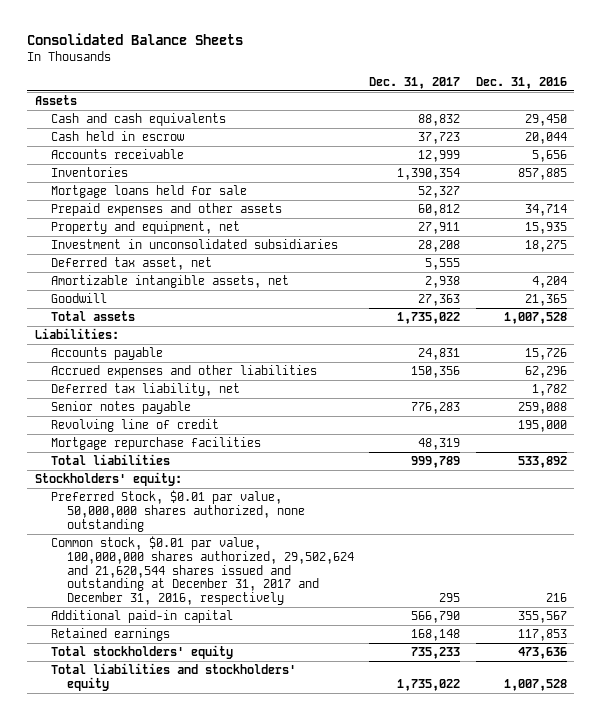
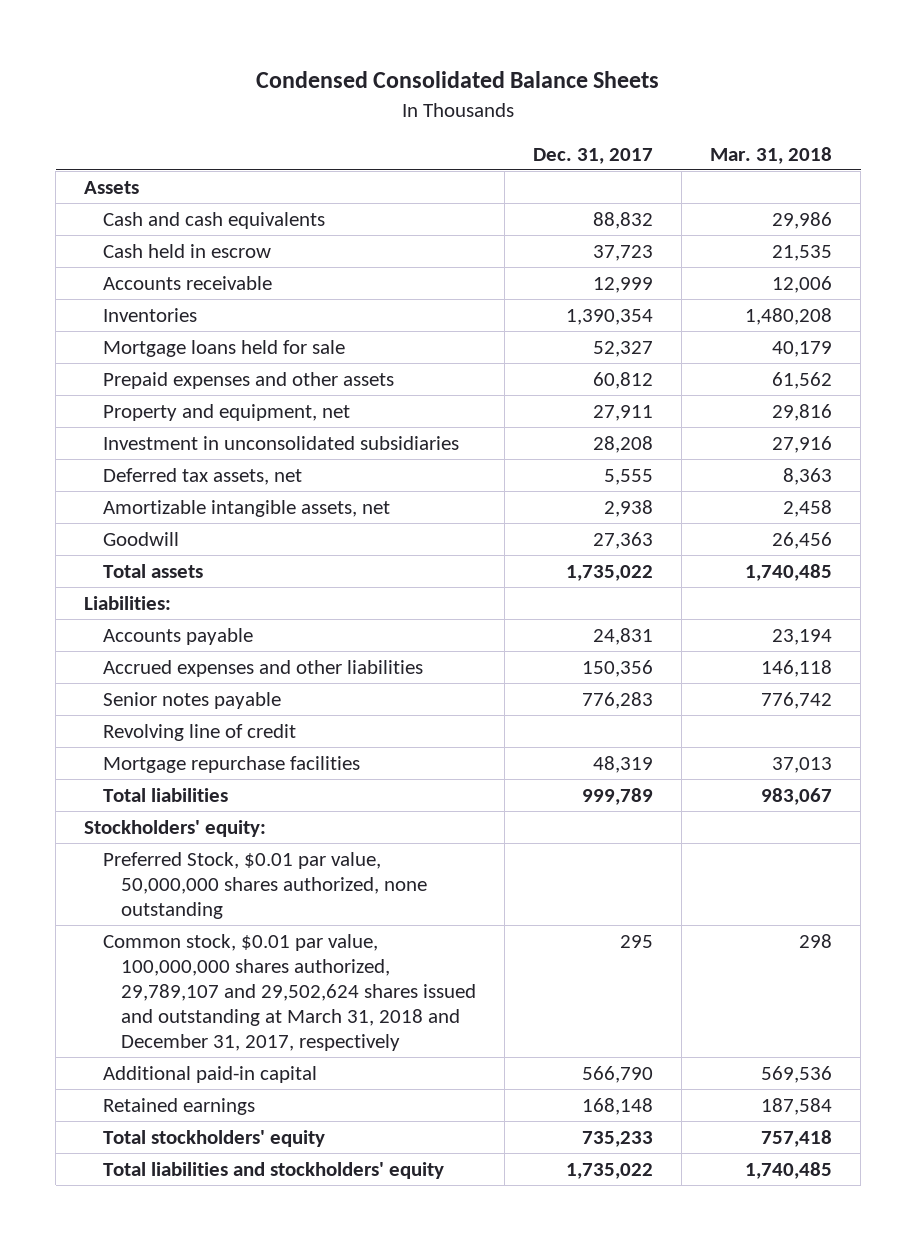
[27,33,244,46] Consolidated Balance Sheets -> [256,71,660,89] Condensed Consolidated Balance Sheets
[475,76,567,89] Dec. 31, 2016 -> none
none -> [710,146,833,164] Mar. 31, 2018
[50,257,212,271] Deferred tax asset, net -> [102,467,302,485] Deferred tax assets, net
[50,383,240,397] Deferred tax liability, net -> none
[50,536,354,606] Common stock, $0.01 par value, 100,000,000 shares authorized, 29,502,624 and 21,620,544 shares issued and outstanding at December 31, 2017 and December 31, 2016, respectively -> [102,933,477,1052] Common stock, $0.01 par value, 100,000,000 shares authorized, 29,789,107 and 29,502,624 shares issued and outstanding at March 31, 2018 and December 31, 2017, respectively

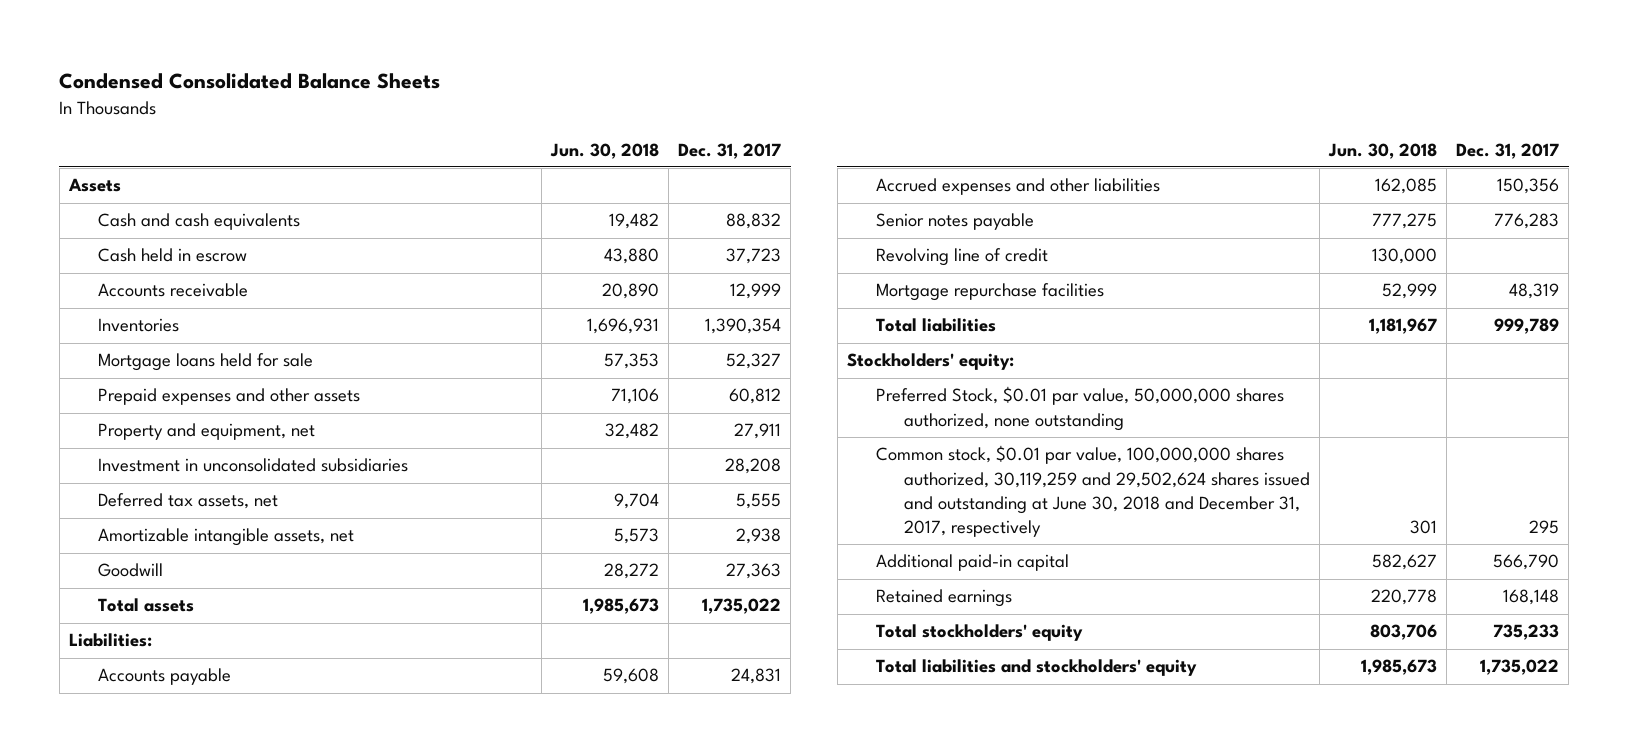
[710,146,833,164] Mar. 31, 2018 -> none
none -> [550,142,660,159] Jun. 30, 2018
[102,933,477,1052] Common stock, $0.01 par value, 100,000,000 shares authorized, 29,789,107 and 29,502,624 shares issued and outstanding at March 31, 2018 and December 31, 2017, respectively -> [875,445,1311,537] Common stock, $0.01 par value, 100,000,000 shares authorized, 30,119,259 and 29,502,624 shares issued and outstanding at June 30, 2018 and December 31, 2017, respectively

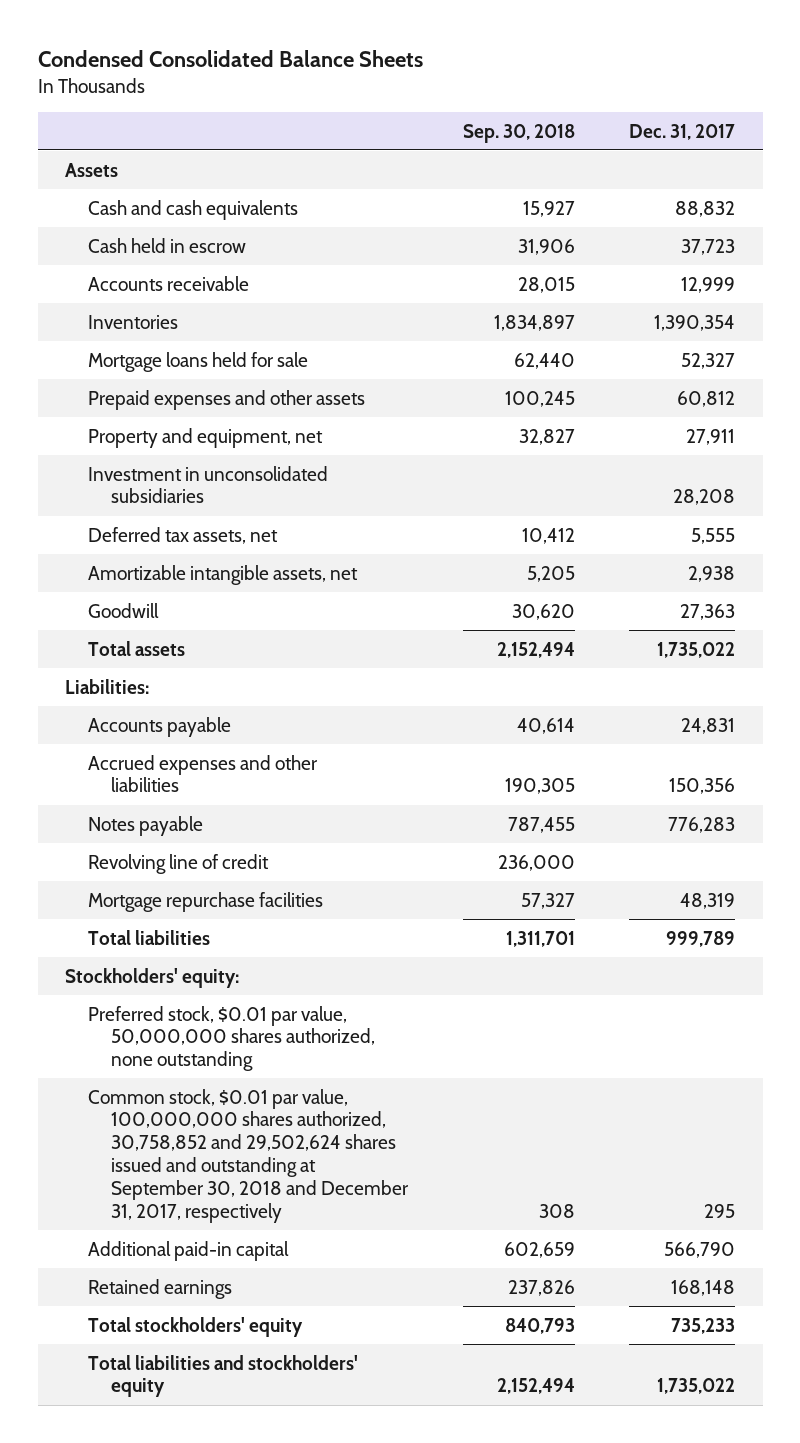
[550,142,660,159] Jun. 30, 2018 -> none
none -> [462,123,575,143] Sep. 30, 2018
[875,213,1034,231] Senior notes payable -> [88,815,204,836] Notes payable
[875,386,1284,431] Preferred Stock, $0.01 par value, 50,000,000 shares authorized, none outstanding -> [88,1005,376,1072] Preferred stock, $0.01 par value, 50,000,000 shares authorized, none outstanding
[875,445,1311,537] Common stock, $0.01 par value, 100,000,000 shares authorized, 30,119,259 and 29,502,624 shares issued and outstanding at June 30, 2018 and December 31, 2017, respectively -> [88,1088,410,1224] Common stock, $0.01 par value, 100,000,000 shares authorized, 30,758,852 and 29,502,624 shares issued and outstanding at September 30, 2018 and December 31, 2017, respectively

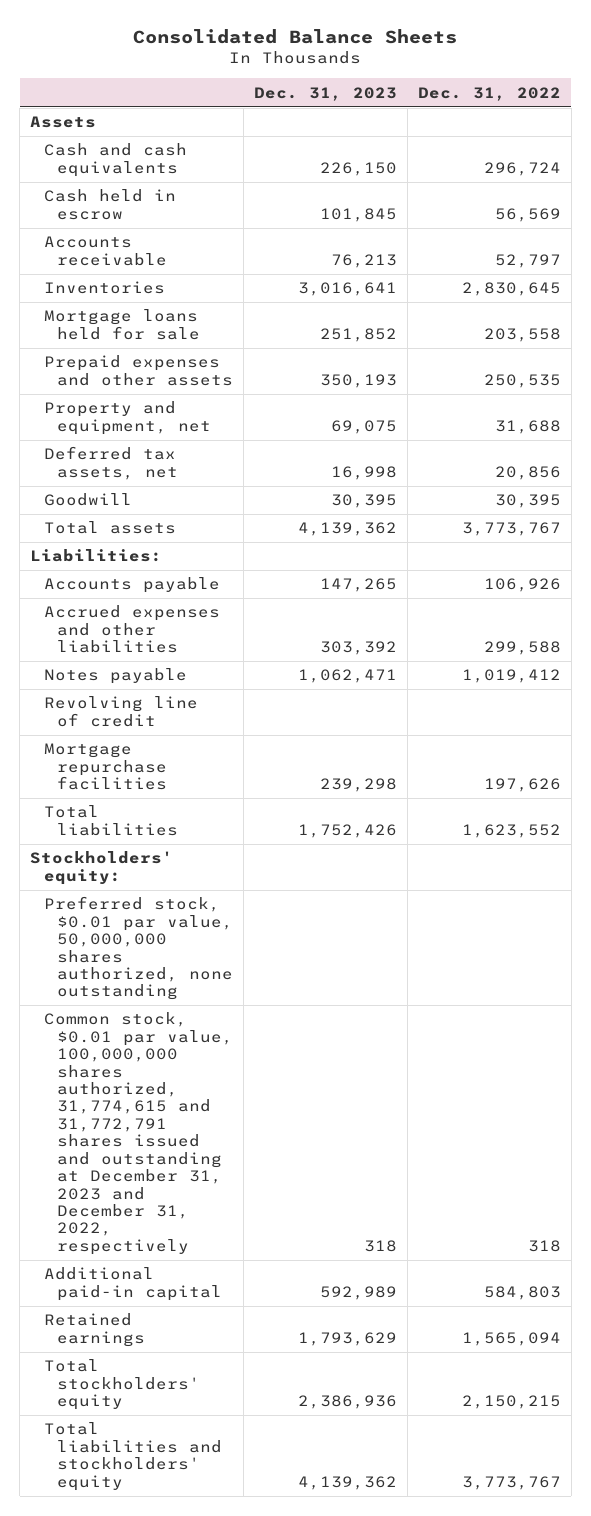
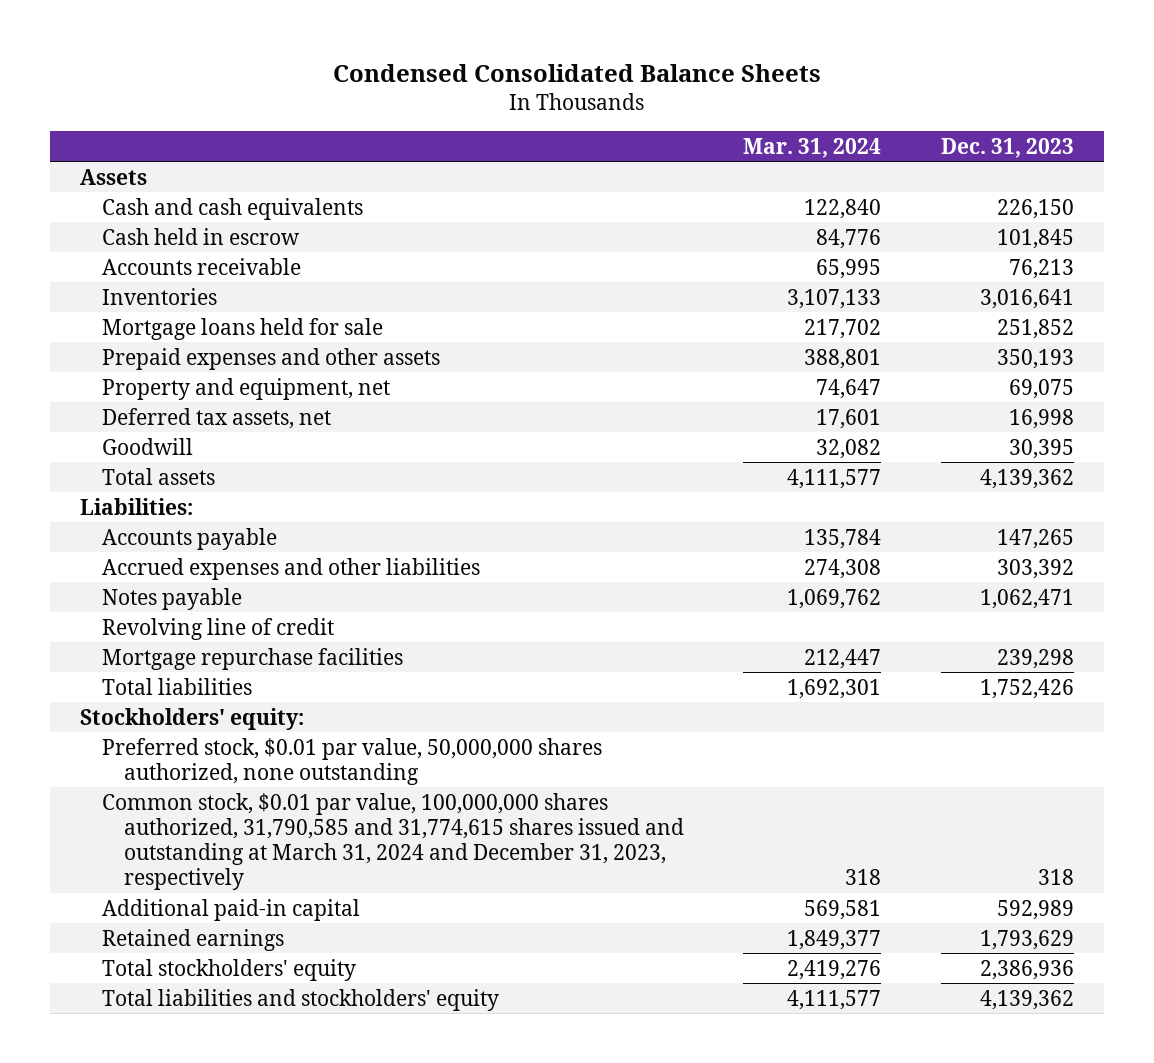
[133,29,458,45] Consolidated Balance Sheets -> [332,63,821,82] Condensed Consolidated Balance Sheets
[417,86,561,101] Dec. 31, 2022 -> none
none -> [743,137,882,158] Mar. 31, 2024
[43,1012,234,1255] Common stock, $0.01 par value, 100,000,000 shares authorized, 31,774,615 and 31,772,791 shares issued and outstanding at December 31, 2023 and December 31, 2022, respectively -> [101,792,684,891] Common stock, $0.01 par value, 100,000,000 shares authorized, 31,790,585 and 31,774,615 shares issued and outstanding at March 31, 2024 and December 31, 2023, respectively

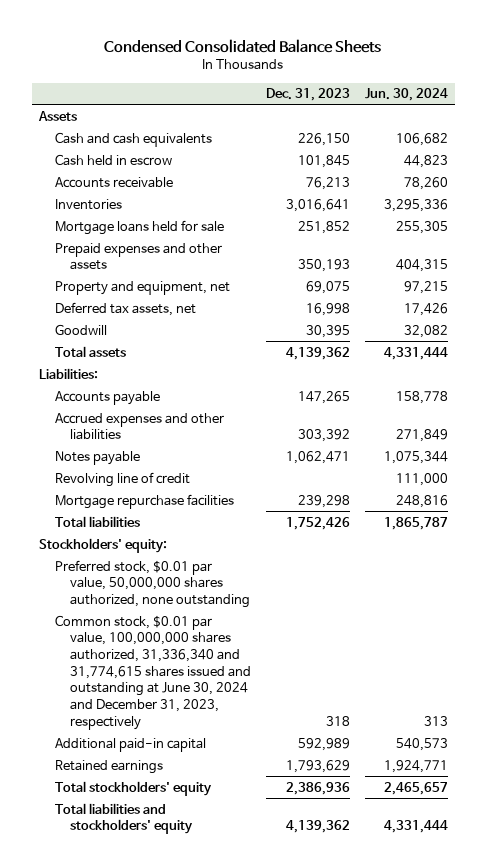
[743,137,882,158] Mar. 31, 2024 -> none
none -> [364,88,448,102] Jun. 30, 2024
[101,792,684,891] Common stock, $0.01 par value, 100,000,000 shares authorized, 31,790,585 and 31,774,615 shares issued and outstanding at March 31, 2024 and December 31, 2023, respectively -> [54,614,252,730] Common stock, $0.01 par value, 100,000,000 shares authorized, 31,336,340 and 31,774,615 shares issued and outstanding at June 30, 2024 and December 31, 2023, respectively

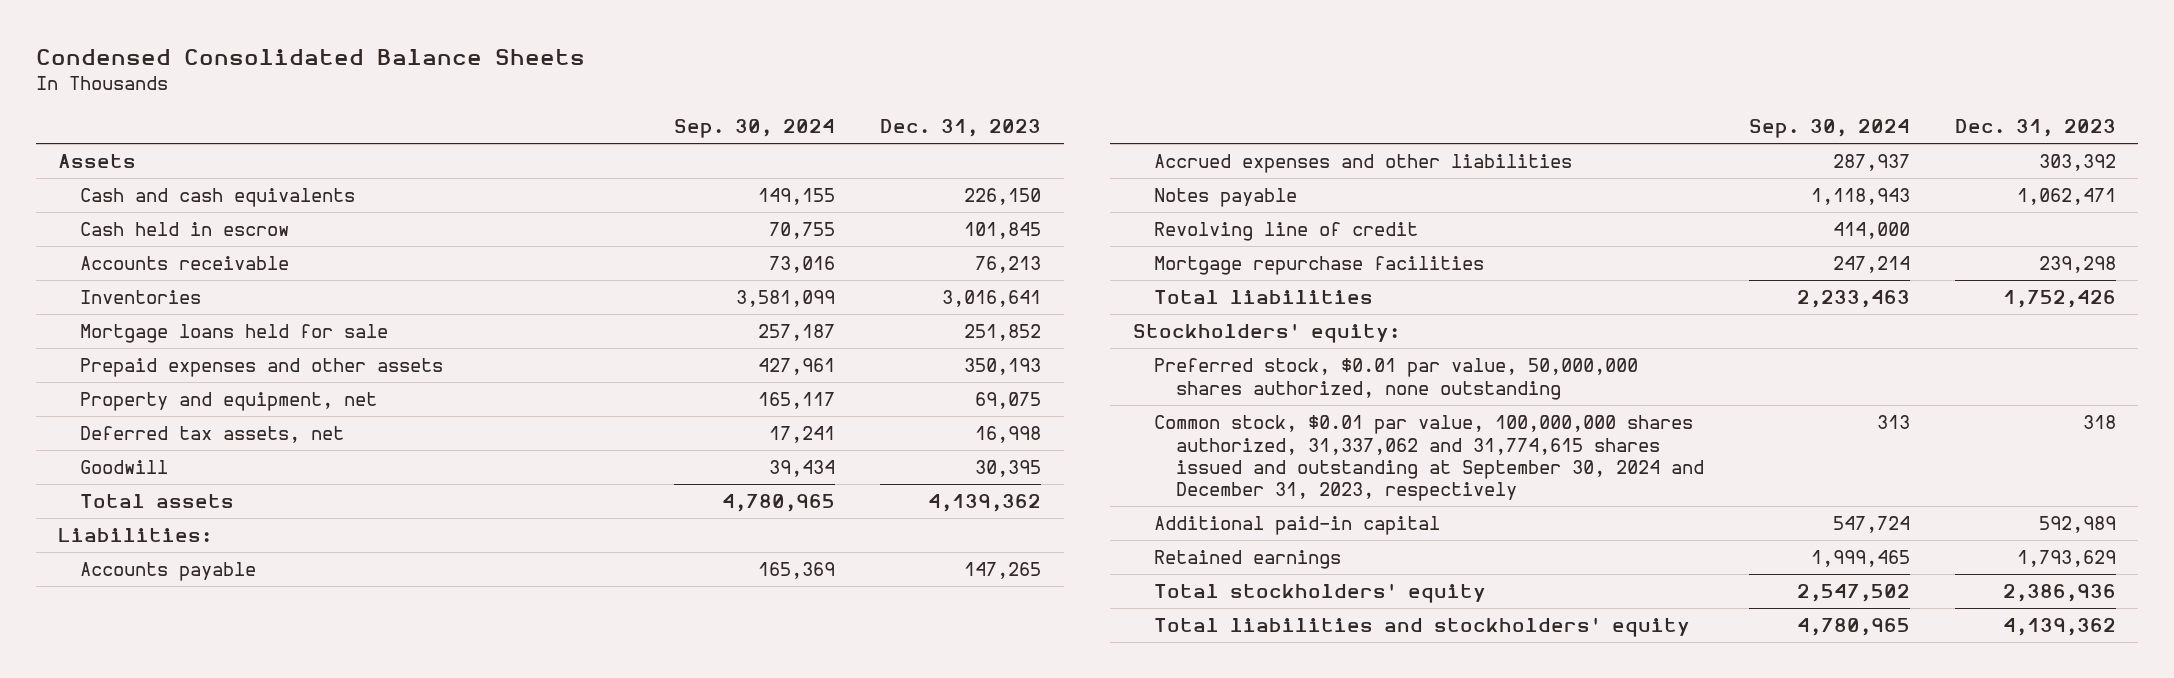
[364,88,448,102] Jun. 30, 2024 -> none
none -> [674,119,836,139] Sep. 30, 2024
[54,614,252,730] Common stock, $0.01 par value, 100,000,000 shares authorized, 31,336,340 and 31,774,615 shares issued and outstanding at June 30, 2024 and December 31, 2023, respectively -> [1154,415,1704,502] Common stock, $0.01 par value, 100,000,000 shares authorized, 31,337,062 and 31,774,615 shares issued and outstanding at September 30, 2024 and December 31, 2023, respectively

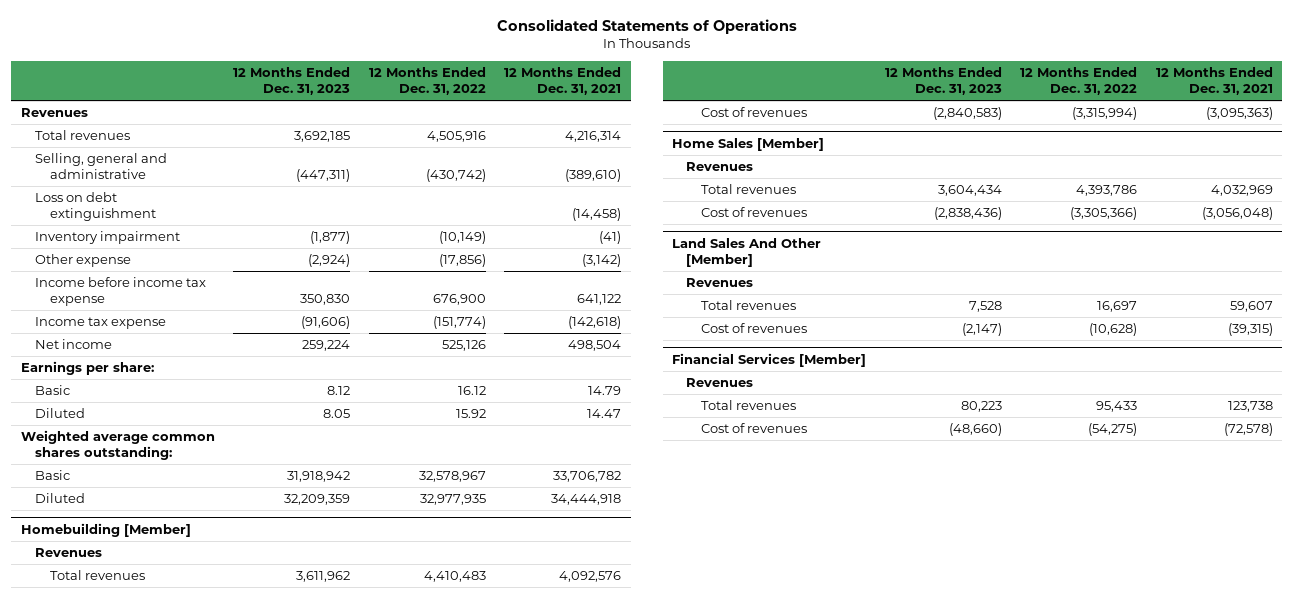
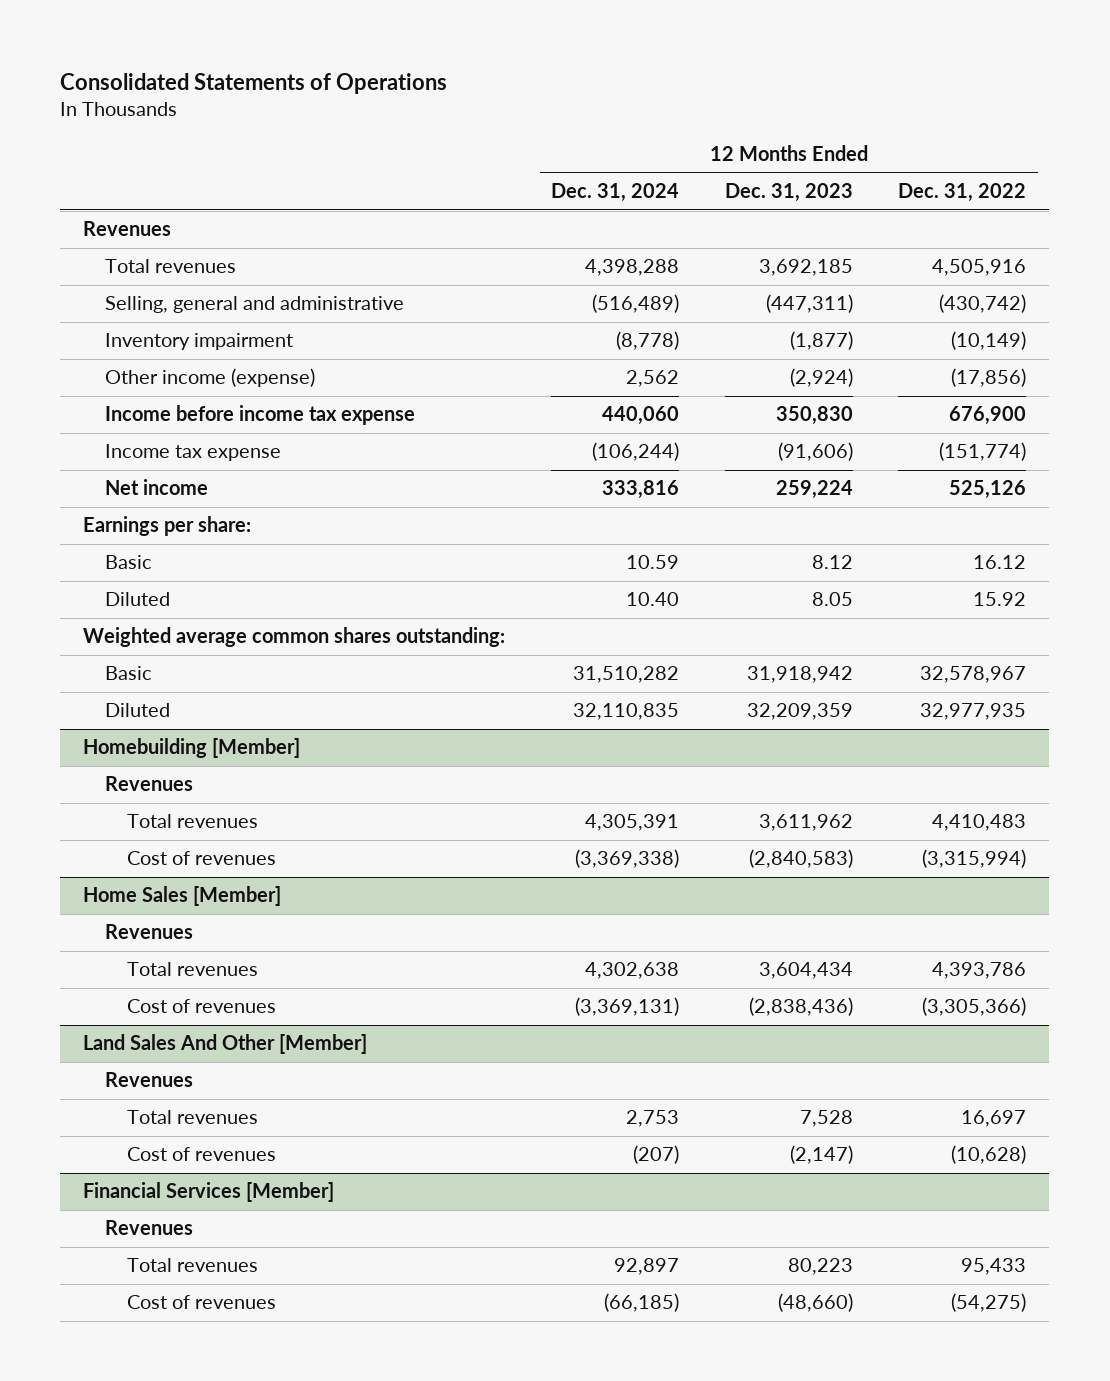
[504,67,622,96] 12 Months Ended Dec. 31, 2021 -> none
none -> [550,183,679,203] Dec. 31, 2024
[35,191,156,221] Loss on debt extinguishment -> none
[35,253,132,267] Other expense -> [104,368,315,388] Other income (expense)

